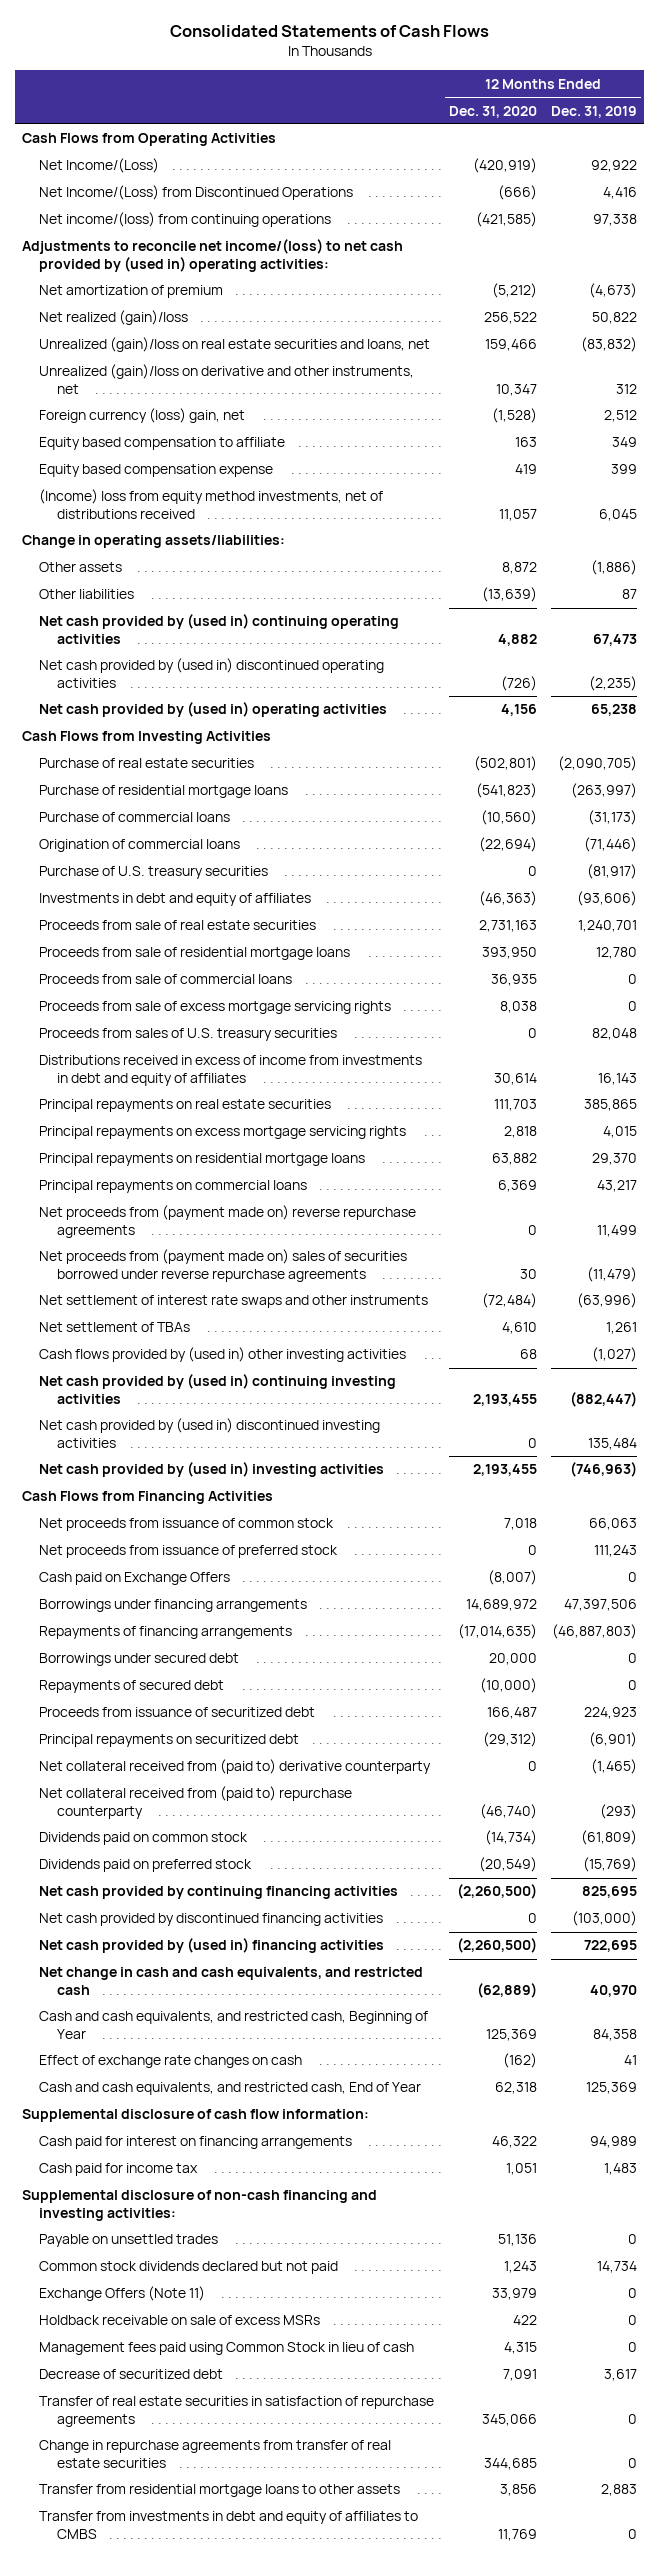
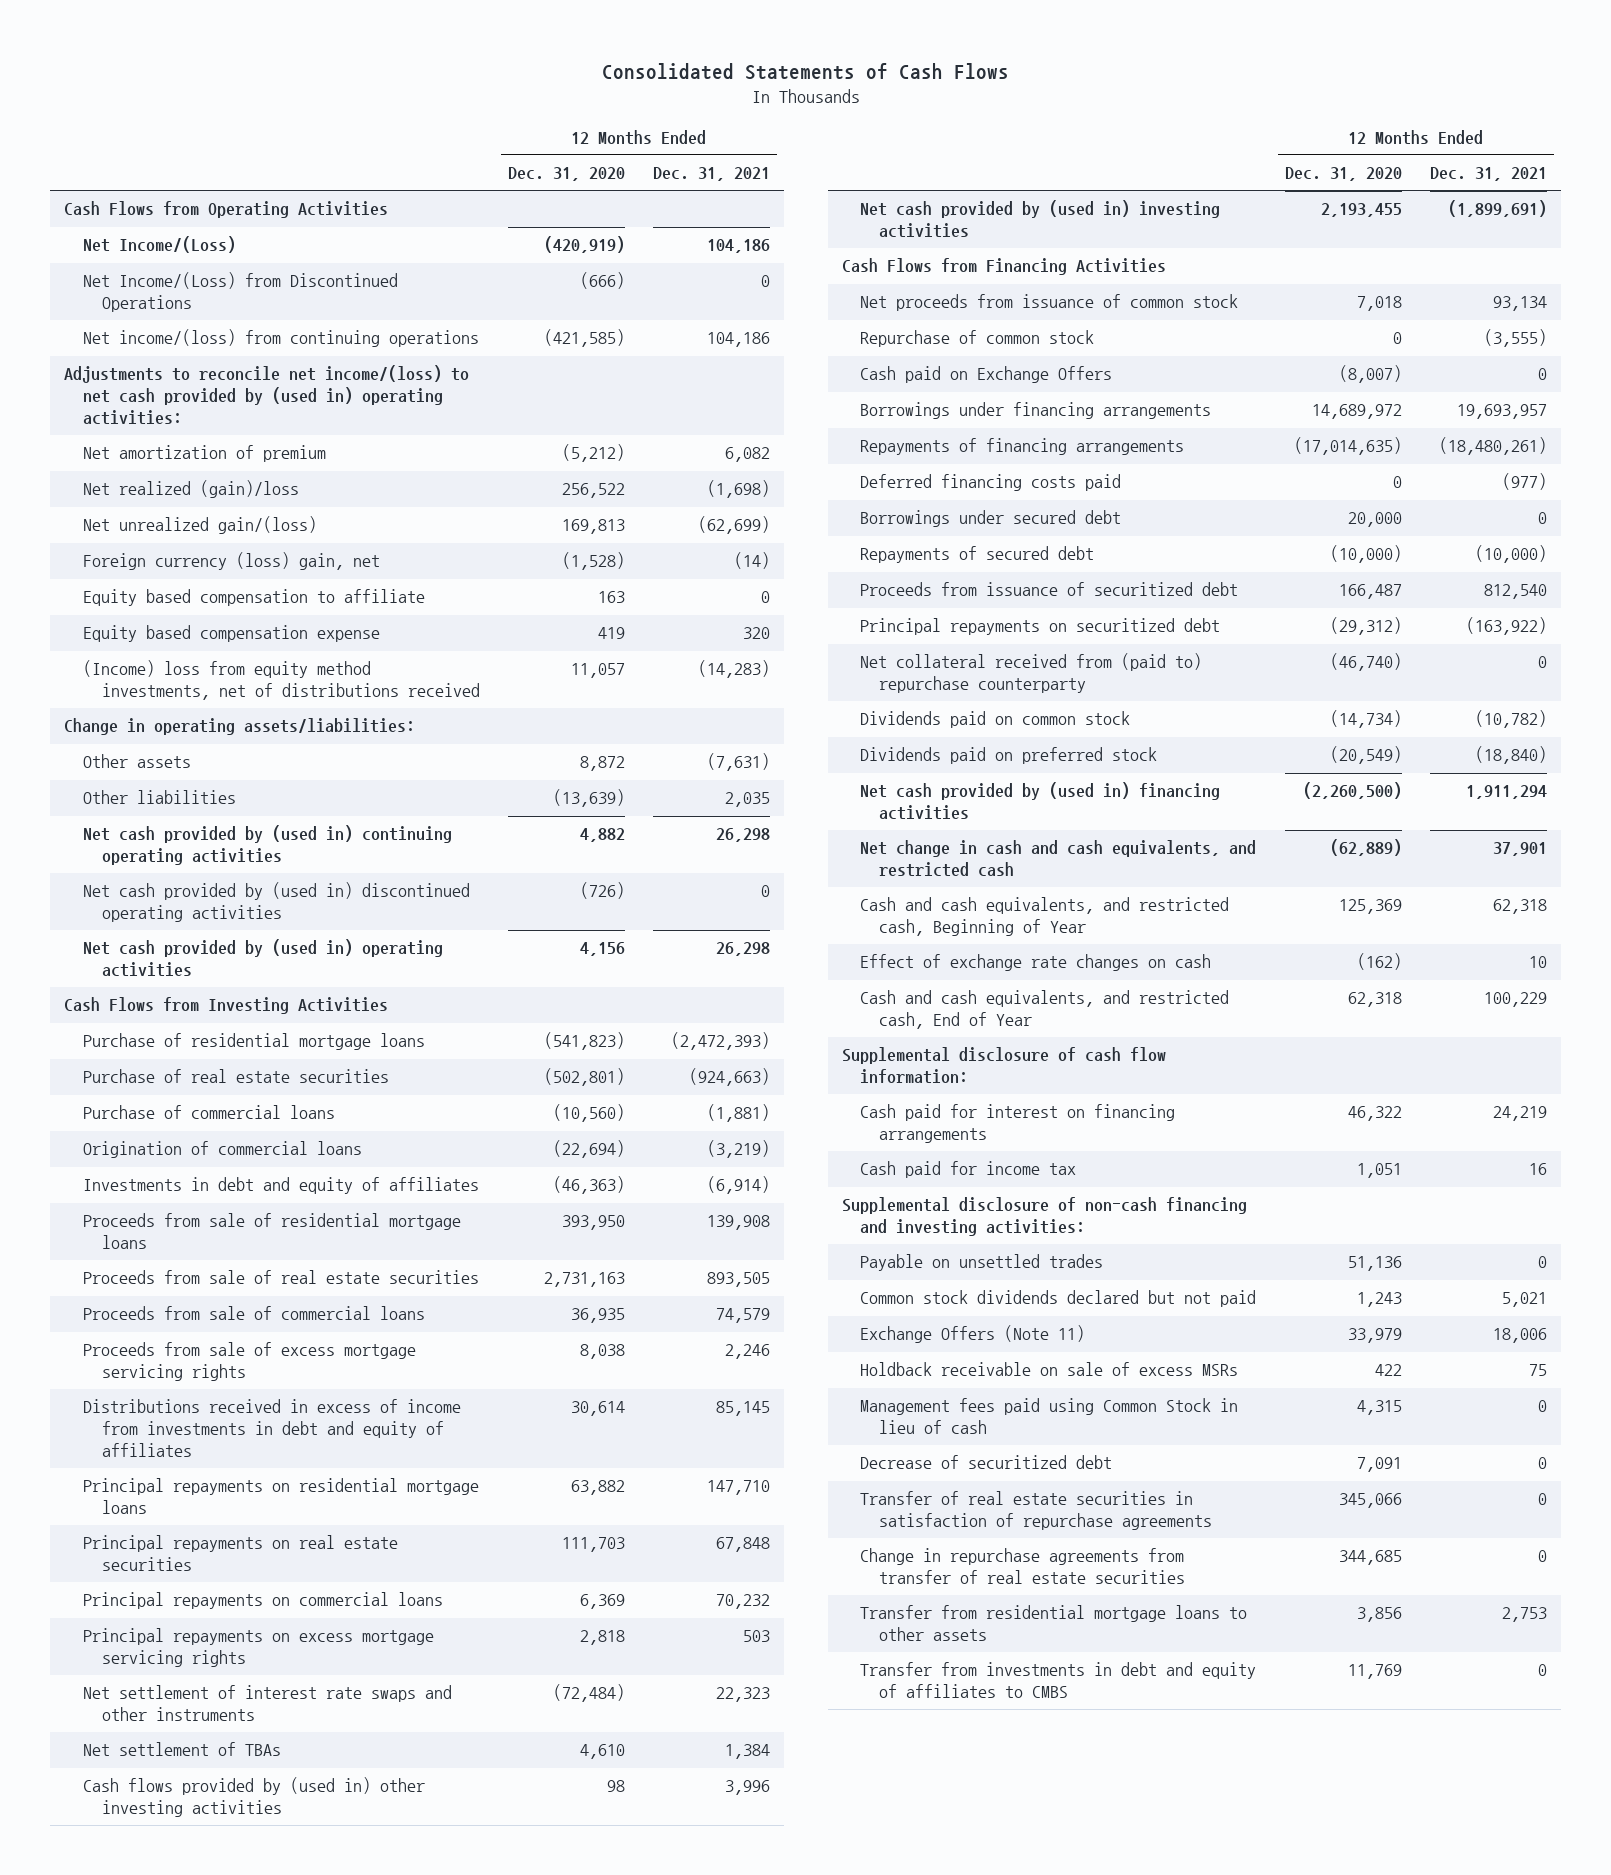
[550,105,637,118] Dec. 31, 2019 -> none
none -> [652,167,770,182] Dec. 31, 2021
[39,364,415,394] Unrealized (gain)/loss on derivative and other instruments, net -> none
[39,337,431,353] Unrealized (gain)/loss on real estate securities and loans, net -> [82,516,317,535] Net unrealized gain/(loss)
[484,339,537,352] 159,466 -> [561,519,625,535] 169,813
[39,758,255,769] Purchase of real estate securities -> [82,1069,389,1084] Purchase of real estate securities
[39,866,269,880] Purchase of U.S. treasury securities -> none
[39,920,317,931] Proceeds from sale of real estate securities -> [82,1270,479,1285] Proceeds from sale of real estate securities
[39,1028,338,1042] Proceeds from sales of U.S. treasury securities -> none
[39,1099,332,1113] Principal repayments on real estate securities -> [82,1535,398,1572] Principal repayments on real estate securities
[39,1205,417,1238] Net proceeds from (payment made on) reverse repurchase agreements -> none
[39,1249,408,1282] Net proceeds from (payment made on) sales of securities borrowed under reverse repurchase agreements -> none
[39,1126,407,1140] Principal repayments on excess mortgage servicing rights -> [82,1628,434,1668] Principal repayments on excess mortgage servicing rights
[39,1374,397,1404] Net cash provided by (used in) continuing investing activities -> none
[39,1418,381,1448] Net cash provided by (used in) discontinued investing activities -> none
[519,1349,537,1360] 68 -> [606,1780,625,1793] 98
[39,1545,339,1559] Net proceeds from issuance of preferred stock -> none
none -> [860,330,1095,348] Repurchase of common stock
none -> [860,474,1122,492] Deferred financing costs paid
[39,1759,432,1775] Net collateral received from (paid to) derivative counterparty -> none
[39,1886,399,1900] Net cash provided by continuing financing activities -> none
[39,1913,384,1927] Net cash provided by discontinued financing activities -> none

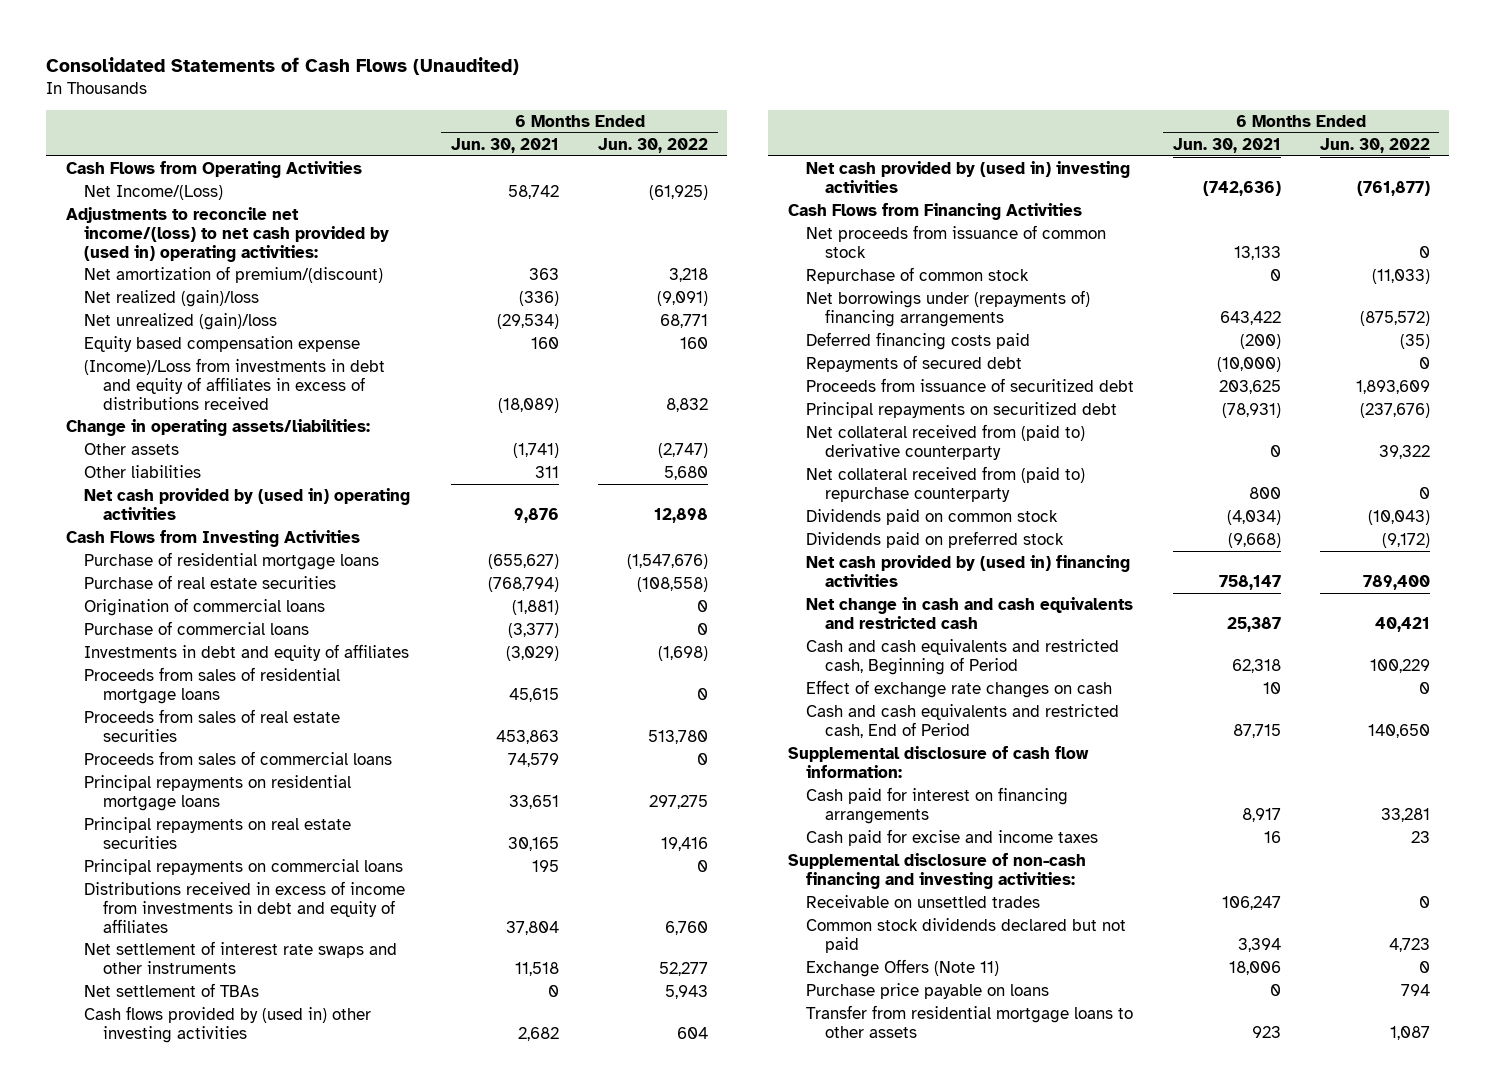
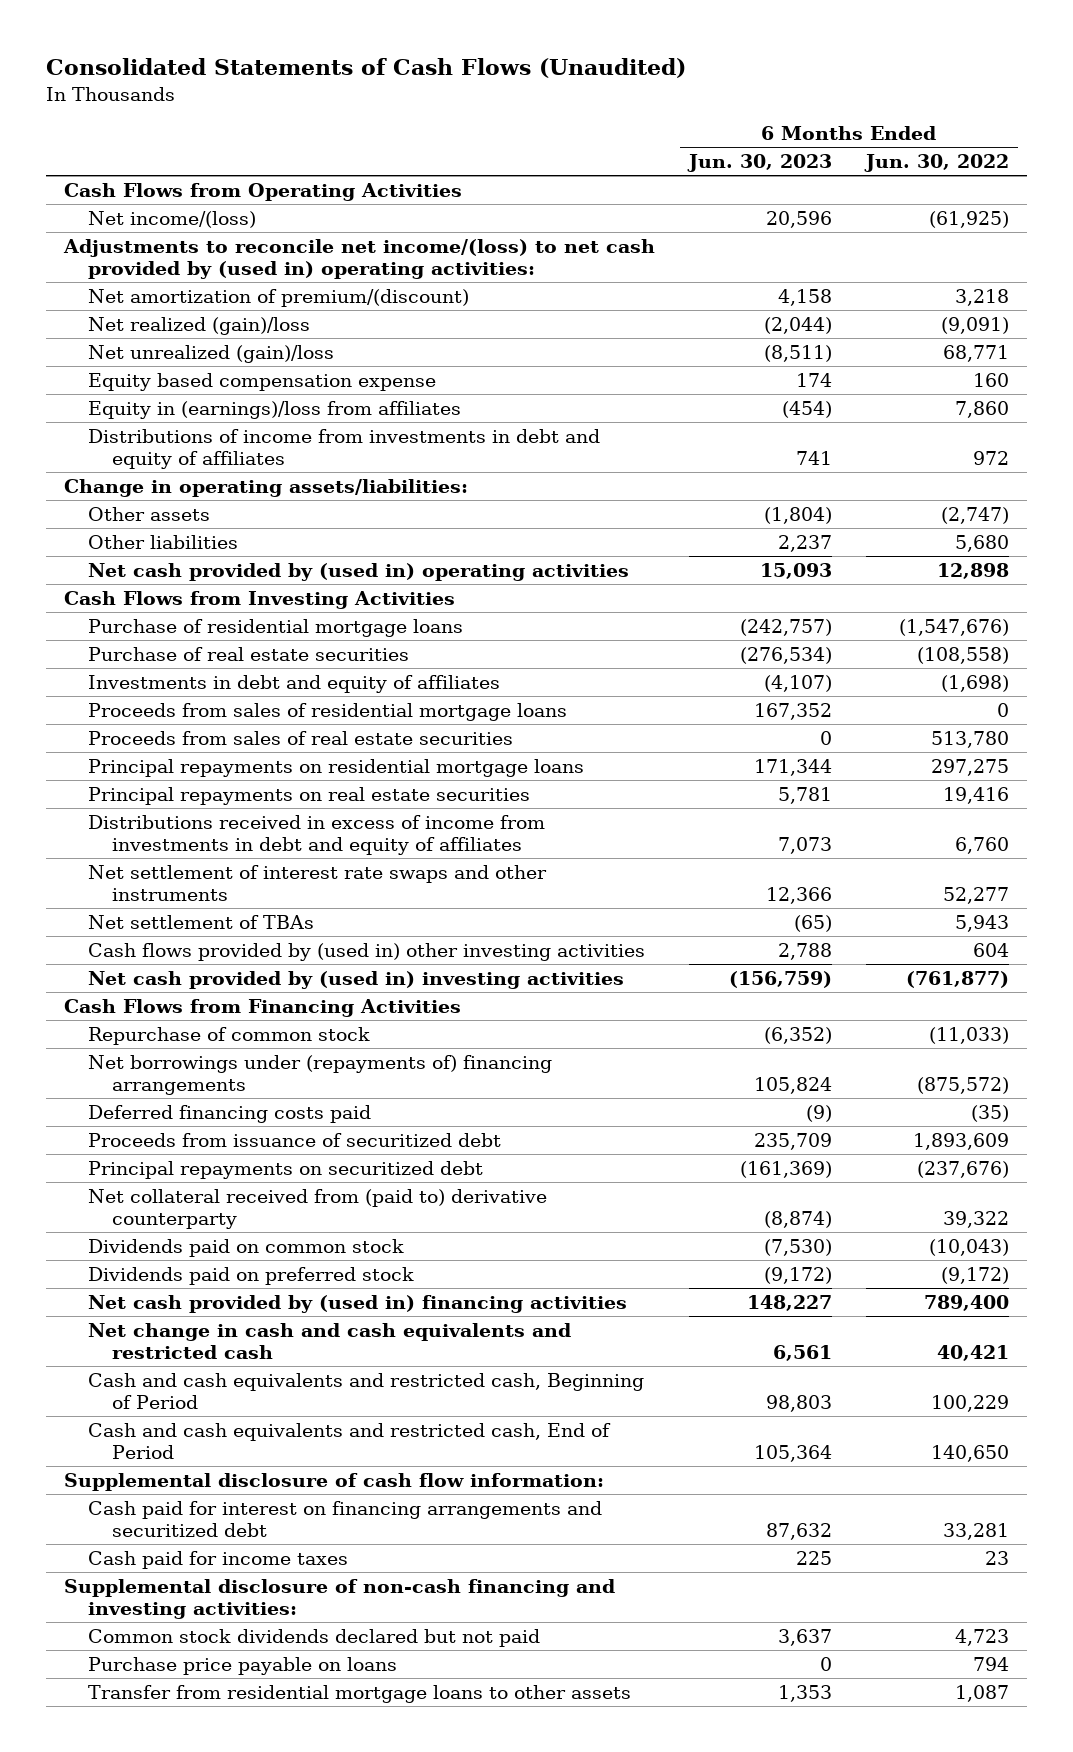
[451,137,560,153] Jun. 30, 2021 -> none
none -> [687,154,833,173] Jun. 30, 2023
[84,185,224,201] Net Income/(Loss) -> [87,210,256,228] Net income/(loss)
none -> [87,400,461,419] Equity in (earnings)/loss from affiliates
[84,358,386,410] (Income)/Loss from investments in debt and equity of affiliates in excess of distributions received -> [87,428,600,470] Distributions of income from investments in debt and equity of affiliates
[665,397,708,412] 8,832 -> [973,451,1010,466] 972
[84,598,326,617] Origination of commercial loans -> none
[84,621,310,636] Purchase of commercial loans -> none
[84,751,393,766] Proceeds from sales of commercial loans -> none
[84,859,404,876] Principal repayments on commercial loans -> none
[806,225,1107,258] Net proceeds from issuance of common stock -> none
[806,355,1023,373] Repayments of secured debt -> none
[806,466,1086,502] Net collateral received from (paid to) repurchase counterparty -> none
[806,680,1113,699] Effect of exchange rate changes on cash -> none
[806,787,1069,824] Cash paid for interest on financing arrangements -> [87,1500,602,1538] Cash paid for interest on financing arrangements and securitized debt
[806,829,1099,847] Cash paid for excise and income taxes -> [87,1550,348,1569] Cash paid for income taxes
[806,895,1041,909] Receivable on unsettled trades -> none
[806,959,1000,978] Exchange Offers (Note 11) -> none

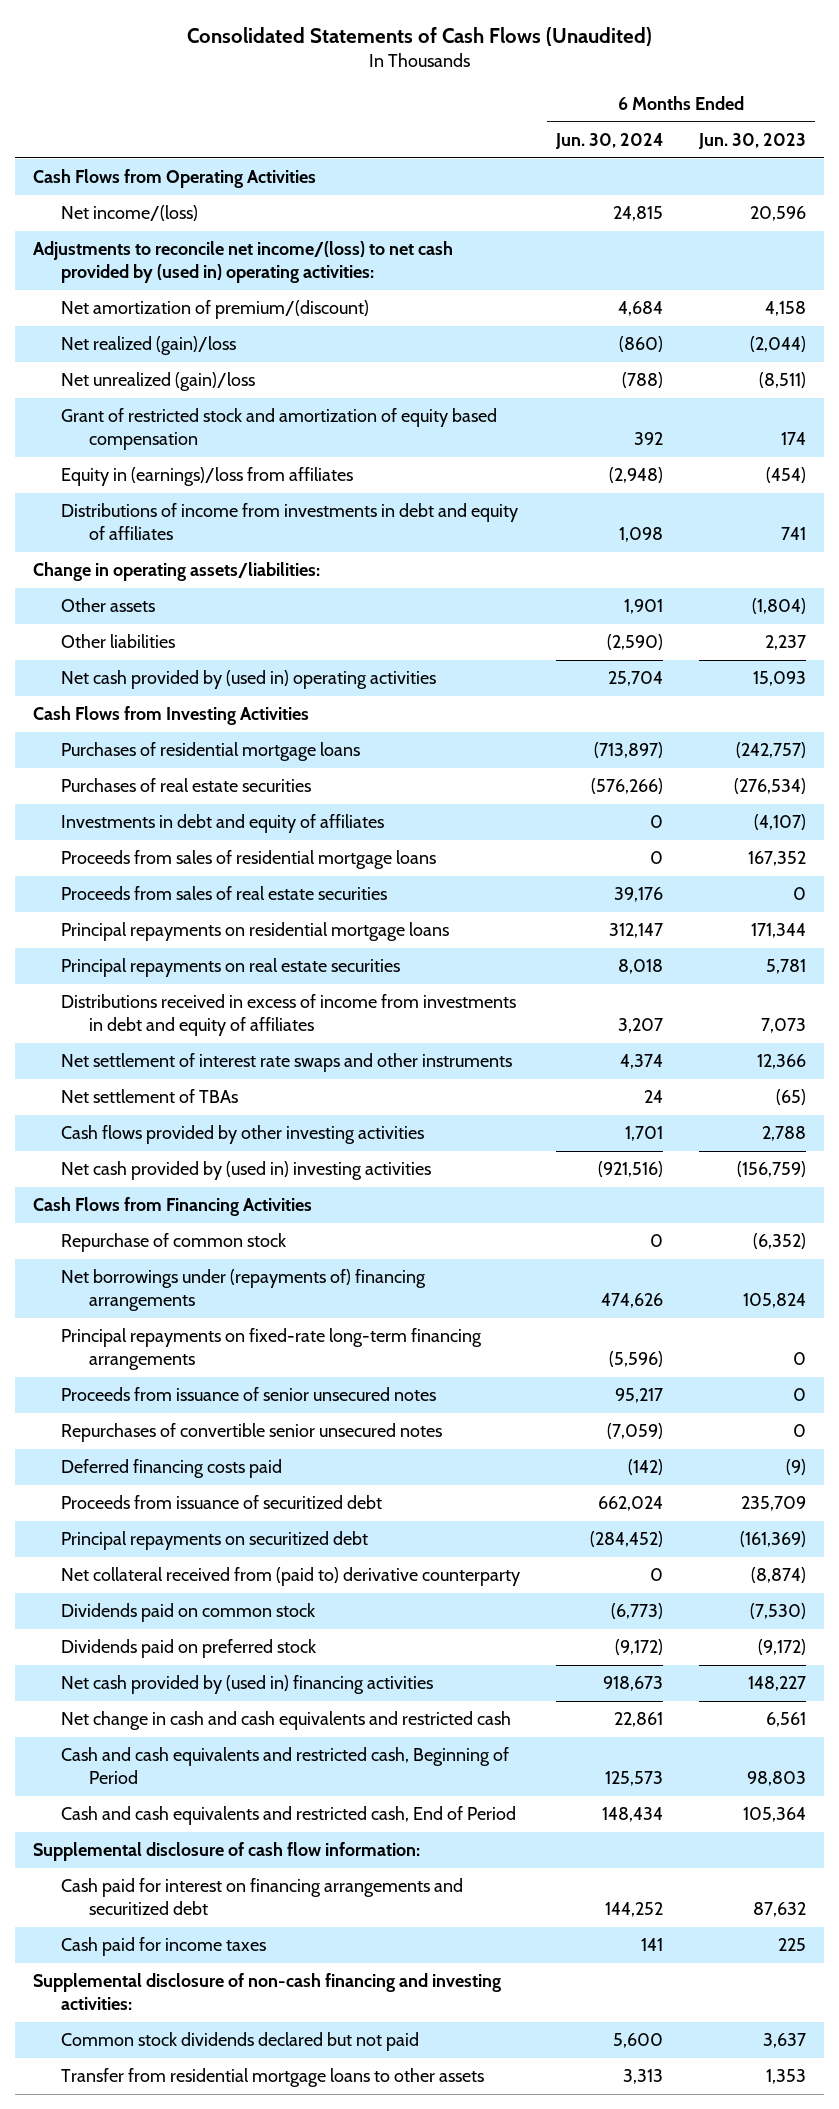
[864,154,1010,173] Jun. 30, 2022 -> none
none -> [554,133,663,150] Jun. 30, 2024
[87,372,436,391] Equity based compensation expense -> [60,408,497,450] Grant of restricted stock and amortization of equity based compensation
[87,618,463,637] Purchase of residential mortgage loans -> [60,742,360,762] Purchases of residential mortgage loans
[87,646,409,661] Purchase of real estate securities -> [60,778,311,793] Purchases of real estate securities
[87,942,645,961] Cash flows provided by (used in) other investing activities -> [60,1125,424,1145] Cash flows provided by other investing activities
none -> [60,1328,482,1370] Principal repayments on fixed-rate long-term financing arrangements
none -> [60,1387,436,1402] Proceeds from issuance of senior unsecured notes
none -> [60,1423,442,1443] Repurchases of convertible senior unsecured notes
[87,1656,397,1675] Purchase price payable on loans -> none

